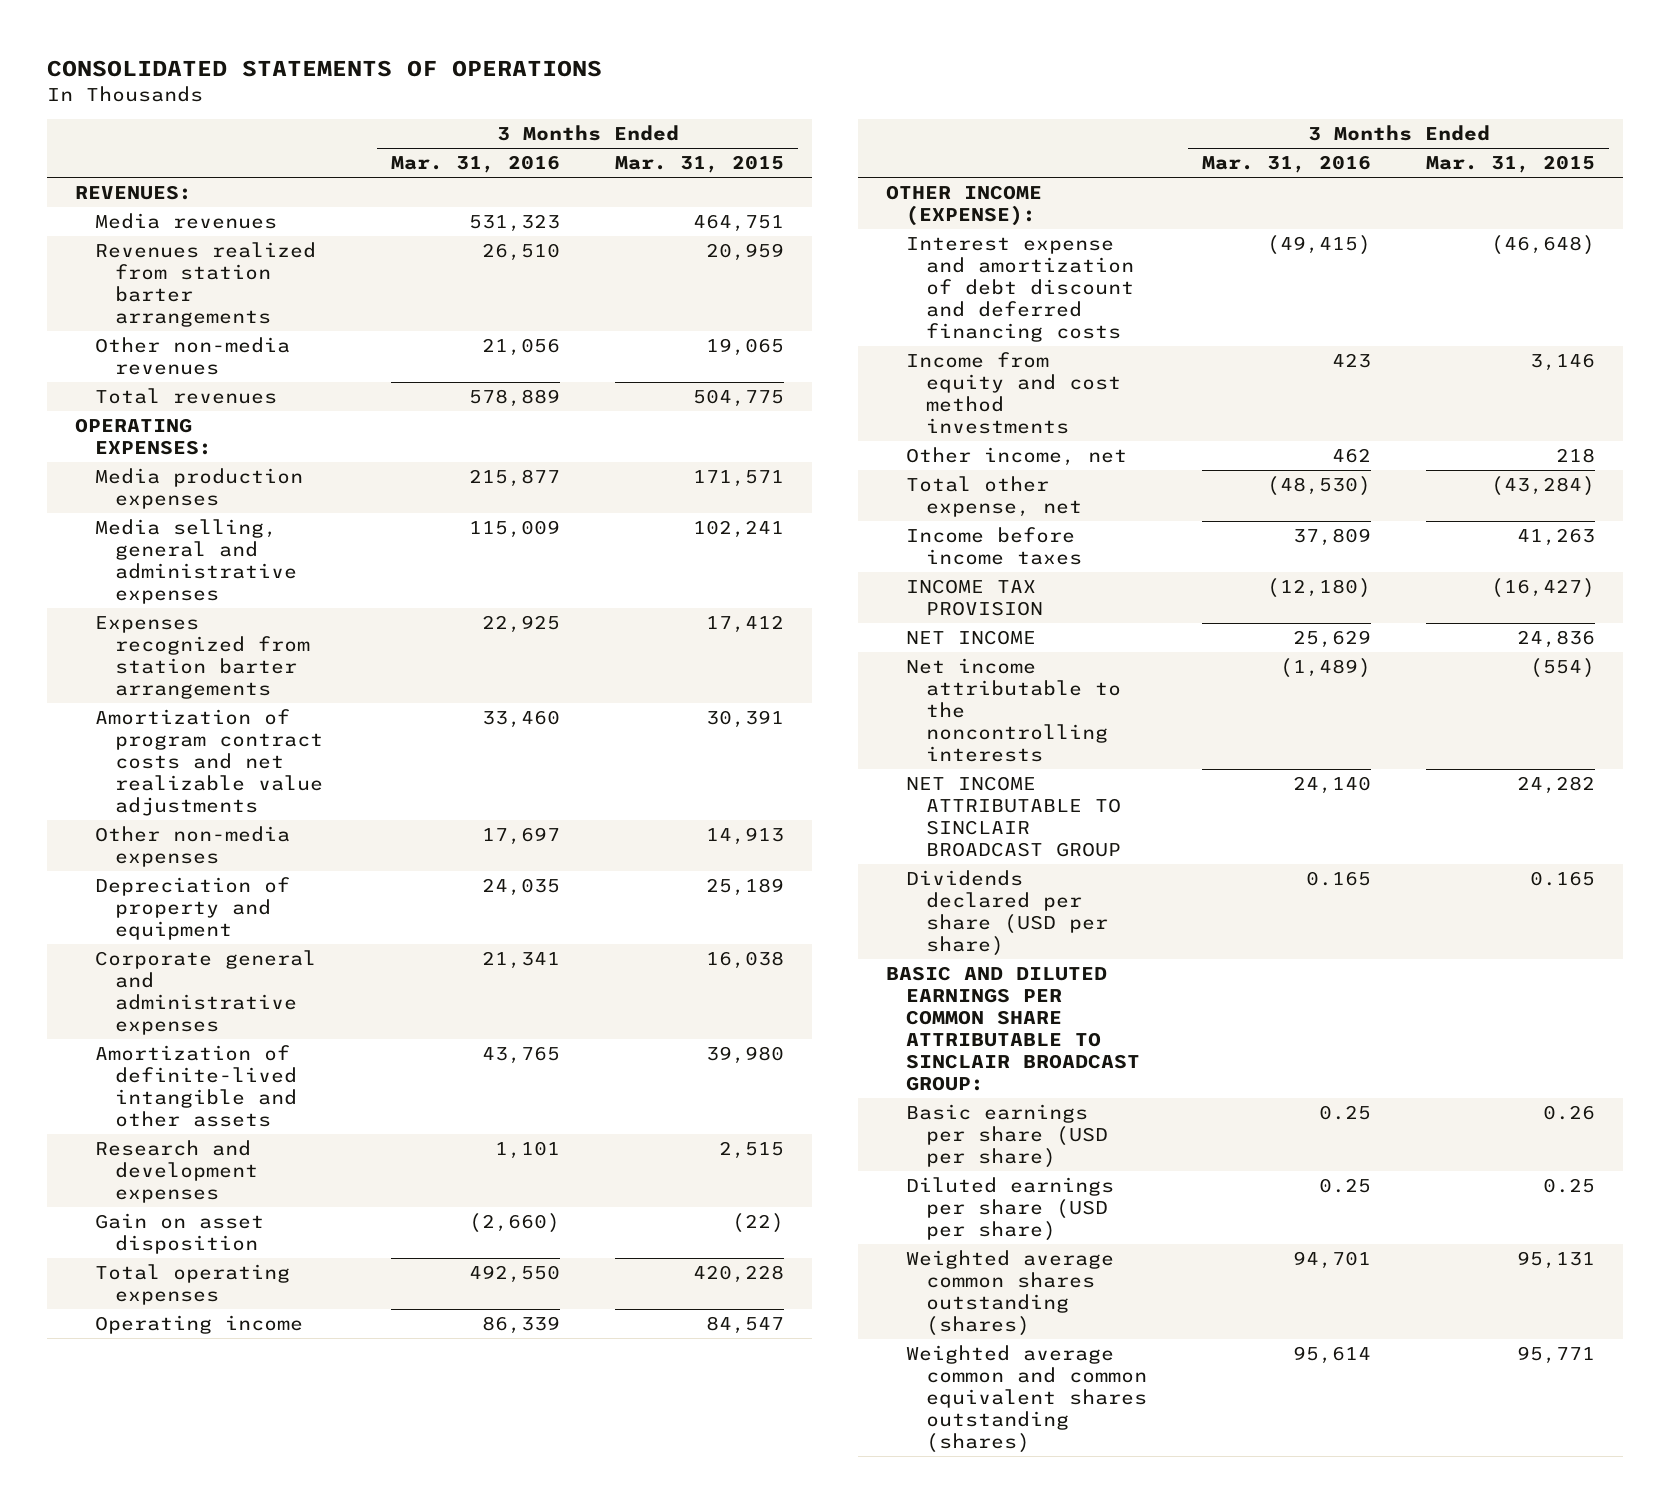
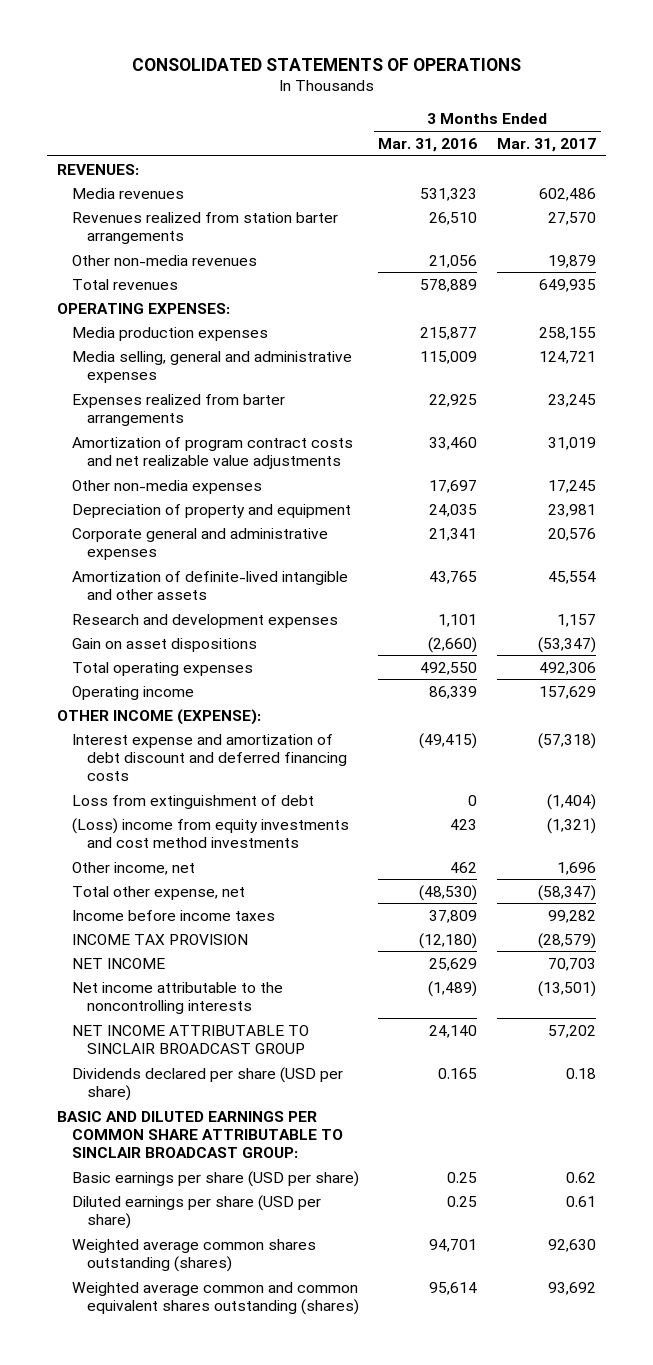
[615,155,785,174] Mar. 31, 2015 -> none
none -> [497,137,597,152] Mar. 31, 2017
[94,616,310,700] Expenses recognized from station barter arrangements -> [71,393,285,426] Expenses realized from barter arrangements
[94,1213,264,1255] Gain on asset disposition -> [71,637,257,652] Gain on asset dispositions
none -> [71,794,314,809] Loss from extinguishment of debt
[905,352,1121,435] Income from equity and cost method investments -> [71,817,349,848] (Loss) income from equity investments and cost method investments

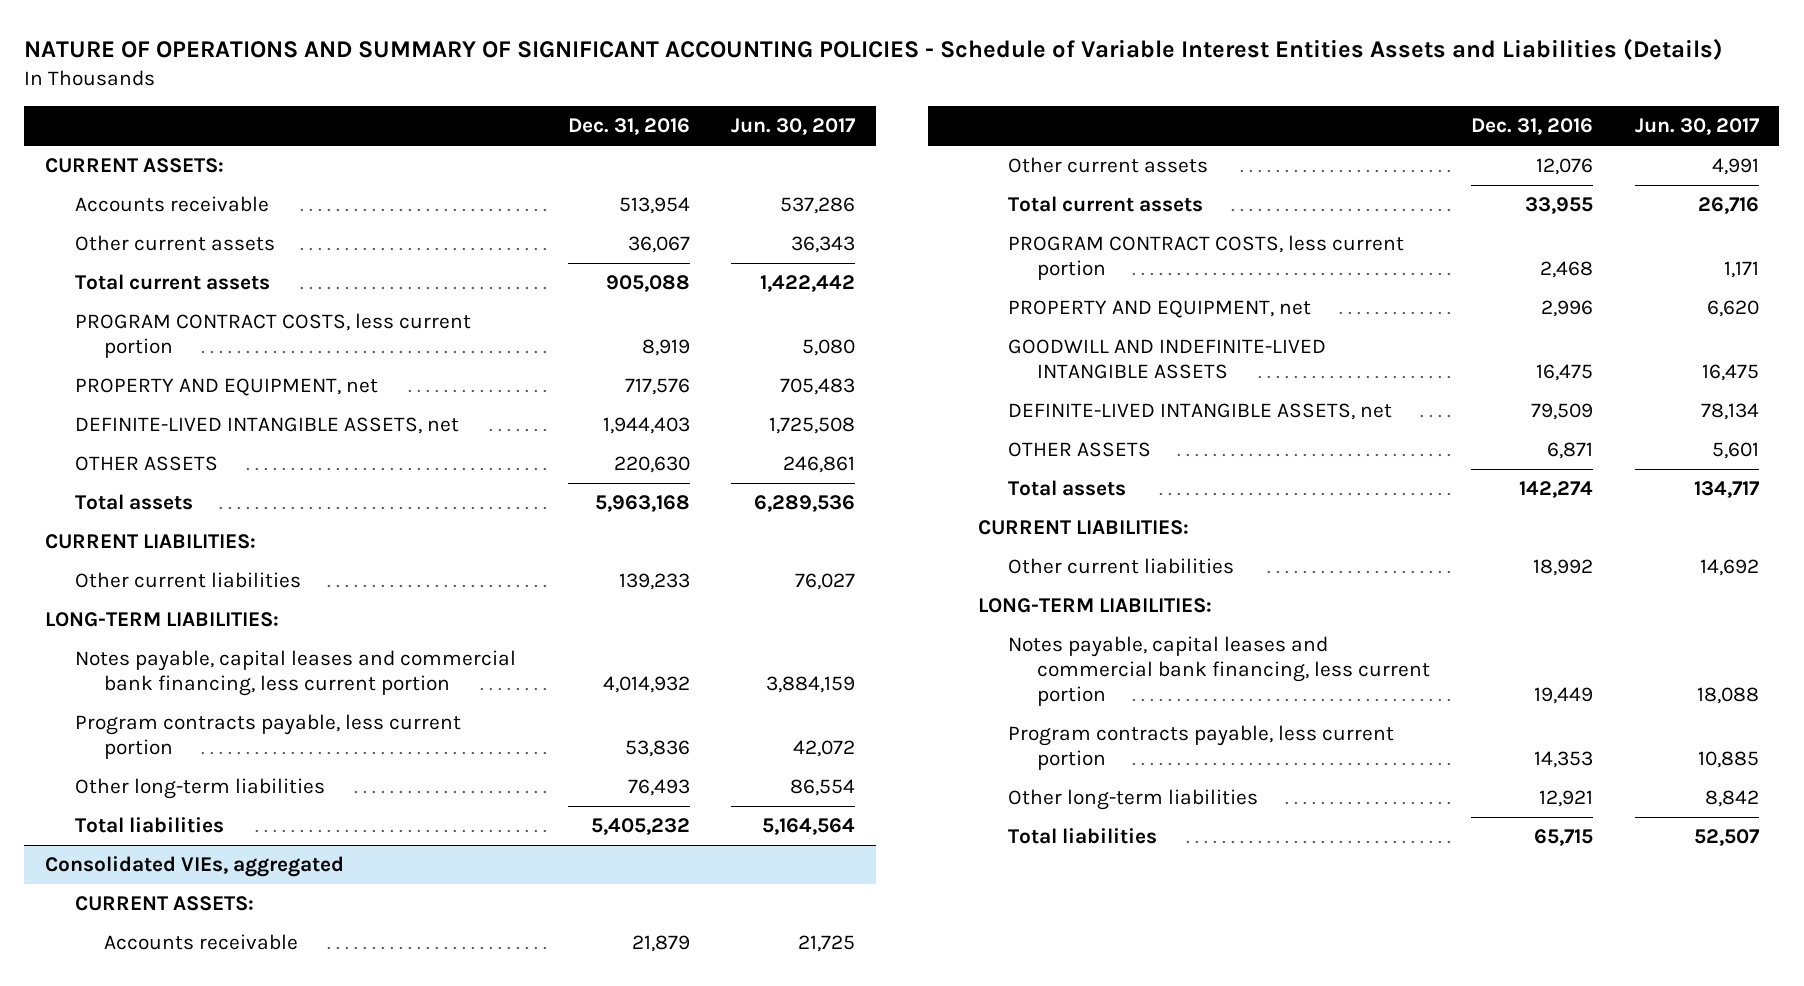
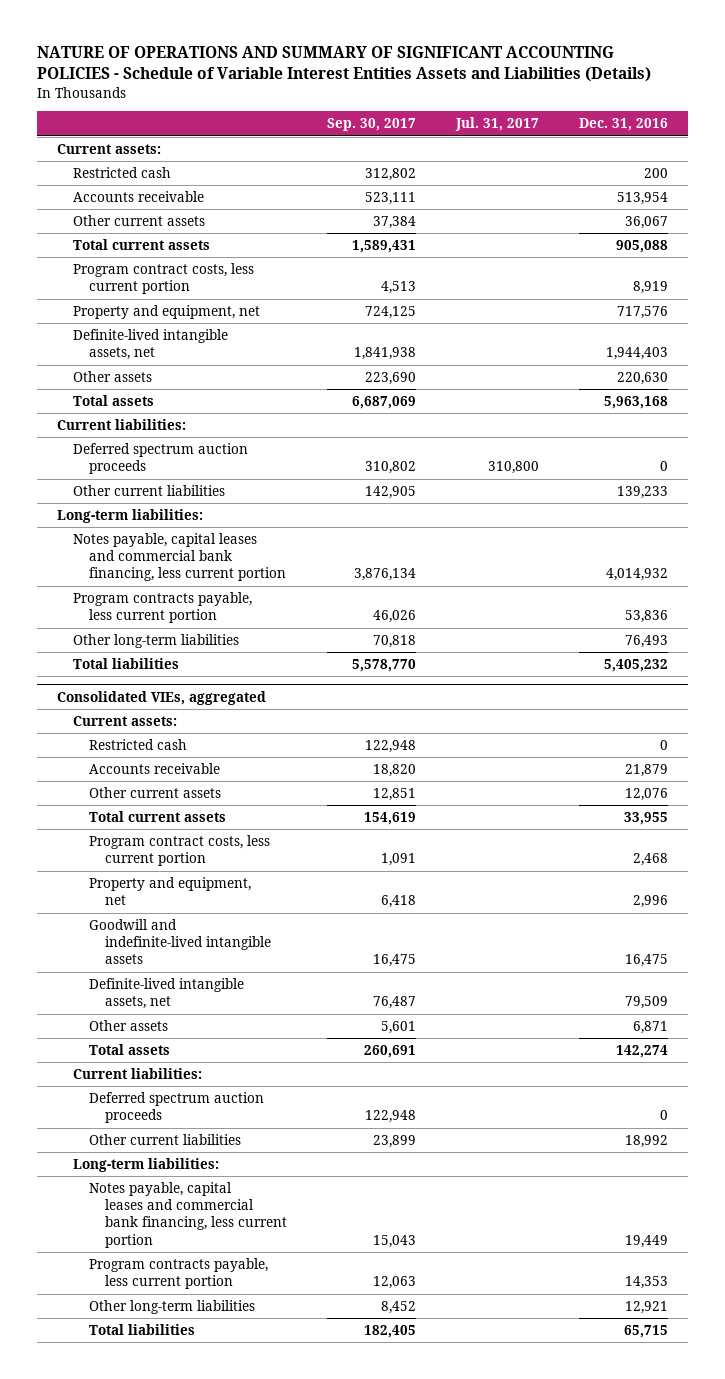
[731,118,857,136] Jun. 30, 2017 -> none
none -> [327,118,417,132] Sep. 30, 2017
none -> [455,117,540,132] Jul. 31, 2017
[45,158,225,174] CURRENT ASSETS: -> [56,144,161,155] Current assets:
none -> [72,167,171,179] Restricted cash
[74,313,471,359] PROGRAM CONTRACT COSTS, less current portion -> [72,263,254,295] Program contract costs, less current portion
[74,378,378,397] PROPERTY AND EQUIPMENT, net -> [72,305,260,320] Property and equipment, net
[74,417,459,435] DEFINITE-LIVED INTANGIBLE ASSETS, net -> [72,329,228,361] Definite-lived intangible assets, net
[74,456,218,472] OTHER ASSETS -> [72,371,152,383] Other assets
[45,534,257,550] CURRENT LIABILITIES: -> [56,419,186,431] Current liabilities:
none -> [72,443,248,475] Deferred spectrum auction proceeds
[45,612,280,628] LONG-TERM LIABILITIES: -> [56,509,203,524] Long-term liabilities:
[74,896,254,912] CURRENT ASSETS: -> [72,716,177,727] Current assets:
none -> [89,739,188,751] Restricted cash
[1007,235,1404,281] PROGRAM CONTRACT COSTS, less current portion -> [89,835,271,867] Program contract costs, less current portion
[1007,300,1311,319] PROPERTY AND EQUIPMENT, net -> [89,877,252,906] Property and equipment, net
[1007,339,1326,380] GOODWILL AND INDEFINITE-LIVED INTANGIBLE ASSETS -> [89,919,272,965] Goodwill and indefinite-lived intangible assets
[1007,403,1392,421] DEFINITE-LIVED INTANGIBLE ASSETS, net -> [89,978,245,1010] Definite-lived intangible assets, net
[1007,442,1151,458] OTHER ASSETS -> [89,1020,169,1032] Other assets
[978,520,1190,536] CURRENT LIABILITIES: -> [72,1068,202,1080] Current liabilities:
none -> [89,1092,265,1124] Deferred spectrum auction proceeds
[978,598,1213,614] LONG-TERM LIABILITIES: -> [72,1158,219,1173] Long-term liabilities:

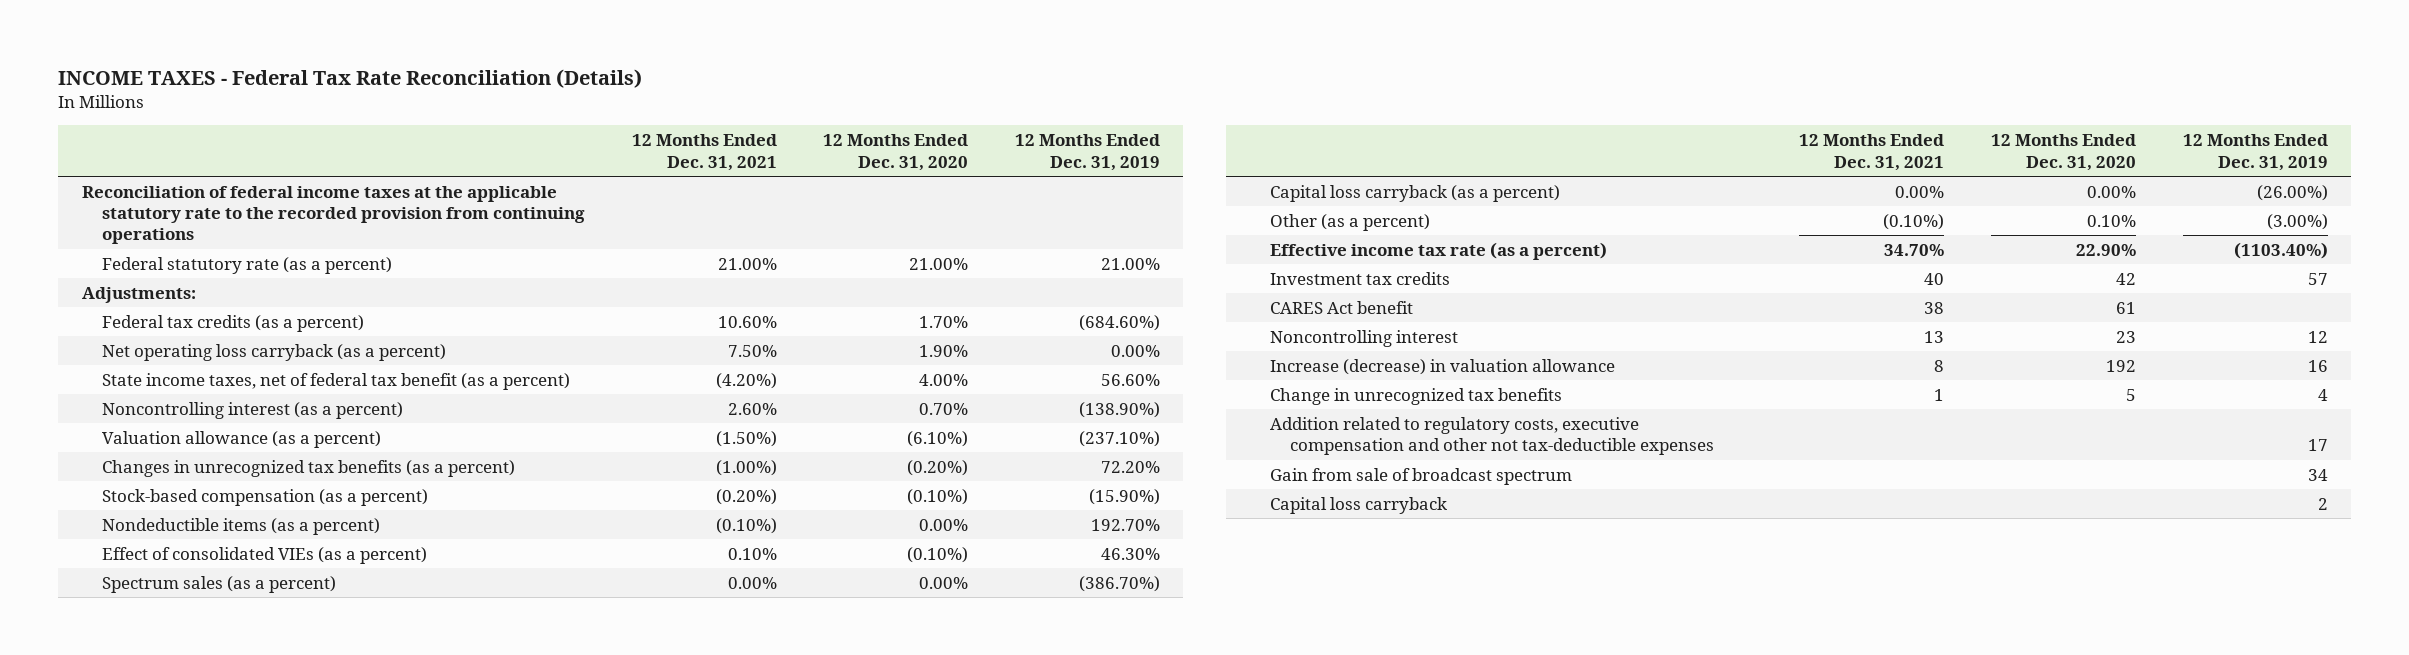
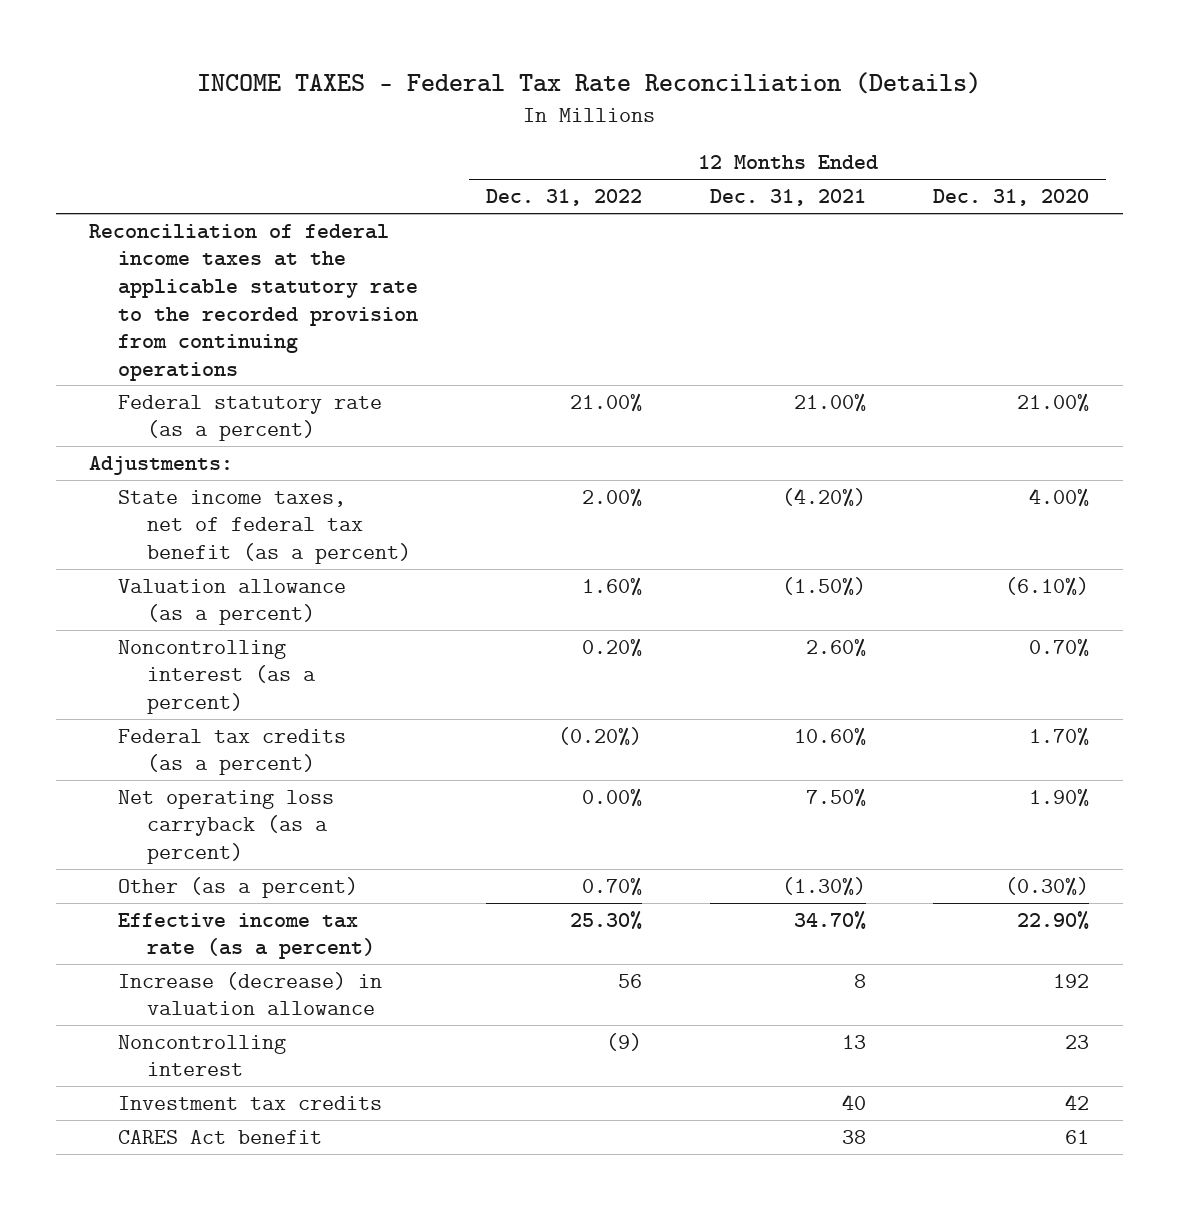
[1014,134,1160,171] 12 Months Ended Dec. 31, 2019 -> none
none -> [485,189,642,207] Dec. 31, 2022
[102,459,516,477] Changes in unrecognized tax benefits (as a percent) -> none
[102,488,429,506] Stock-based compensation (as a percent) -> none
[102,517,381,535] Nondeductible items (as a percent) -> none
[102,546,428,564] Effect of consolidated VIEs (as a percent) -> none
[102,575,337,593] Spectrum sales (as a percent) -> none
[1269,184,1560,202] Capital loss carryback (as a percent) -> none
[102,401,404,419] Noncontrolling interest (as a percent) -> [118,639,316,714] Noncontrolling interest (as a percent)
[102,314,365,332] Federal tax credits (as a percent) -> [118,728,347,776] Federal tax credits (as a percent)
[102,343,447,361] Net operating loss carryback (as a percent) -> [118,789,335,864] Net operating loss carryback (as a percent)
[1883,213,1945,230] (0.10%) -> [781,876,866,896] (1.30%)
[2087,214,2137,227] 0.10% -> [1005,876,1090,896] (0.30%)
[1269,358,1615,375] Increase (decrease) in valuation allowance -> [118,971,383,1016] Increase (decrease) in valuation allowance
[1269,329,1458,347] Noncontrolling interest -> [118,1034,287,1077] Noncontrolling interest
[1269,387,1562,405] Change in unrecognized tax benefits -> none
[1269,416,1715,456] Addition related to regulatory costs, executive compensation and other not tax-deductible expenses -> none
[1269,467,1572,485] Gain from sale of broadcast spectrum -> none
[1269,496,1447,514] Capital loss carryback -> none

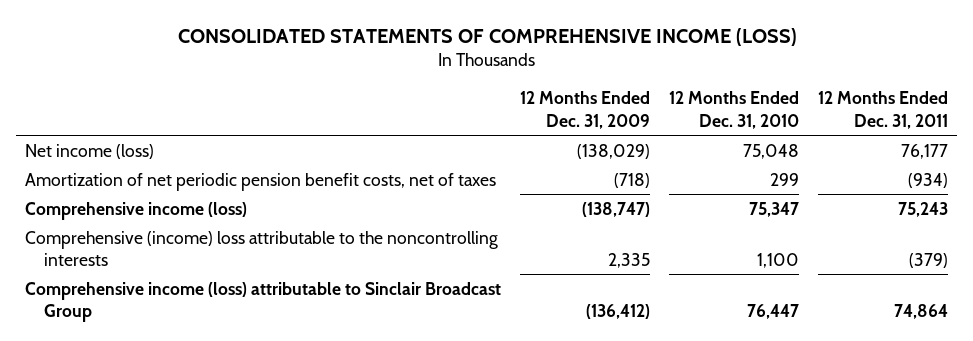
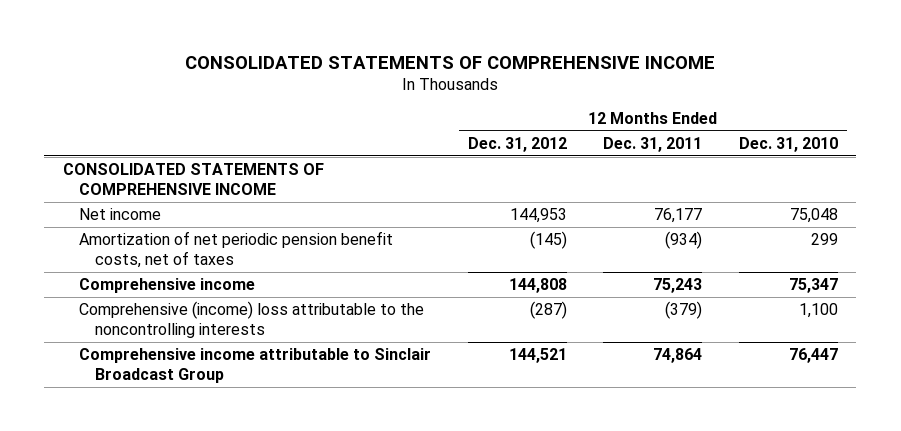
[177,27,797,46] CONSOLIDATED STATEMENTS OF COMPREHENSIVE INCOME (LOSS) -> [185,56,716,70] CONSOLIDATED STATEMENTS OF COMPREHENSIVE INCOME
[520,91,651,129] 12 Months Ended Dec. 31, 2009 -> none
none -> [467,136,567,152] Dec. 31, 2012
none -> [62,162,324,196] CONSOLIDATED STATEMENTS OF COMPREHENSIVE INCOME
[25,143,155,159] Net income (loss) -> [79,207,162,220] Net income
[25,201,248,220] Comprehensive income (loss) -> [79,277,256,293] Comprehensive income
[25,281,502,323] Comprehensive income (loss) attributable to Sinclair Broadcast Group -> [79,347,432,384] Comprehensive income attributable to Sinclair Broadcast Group

